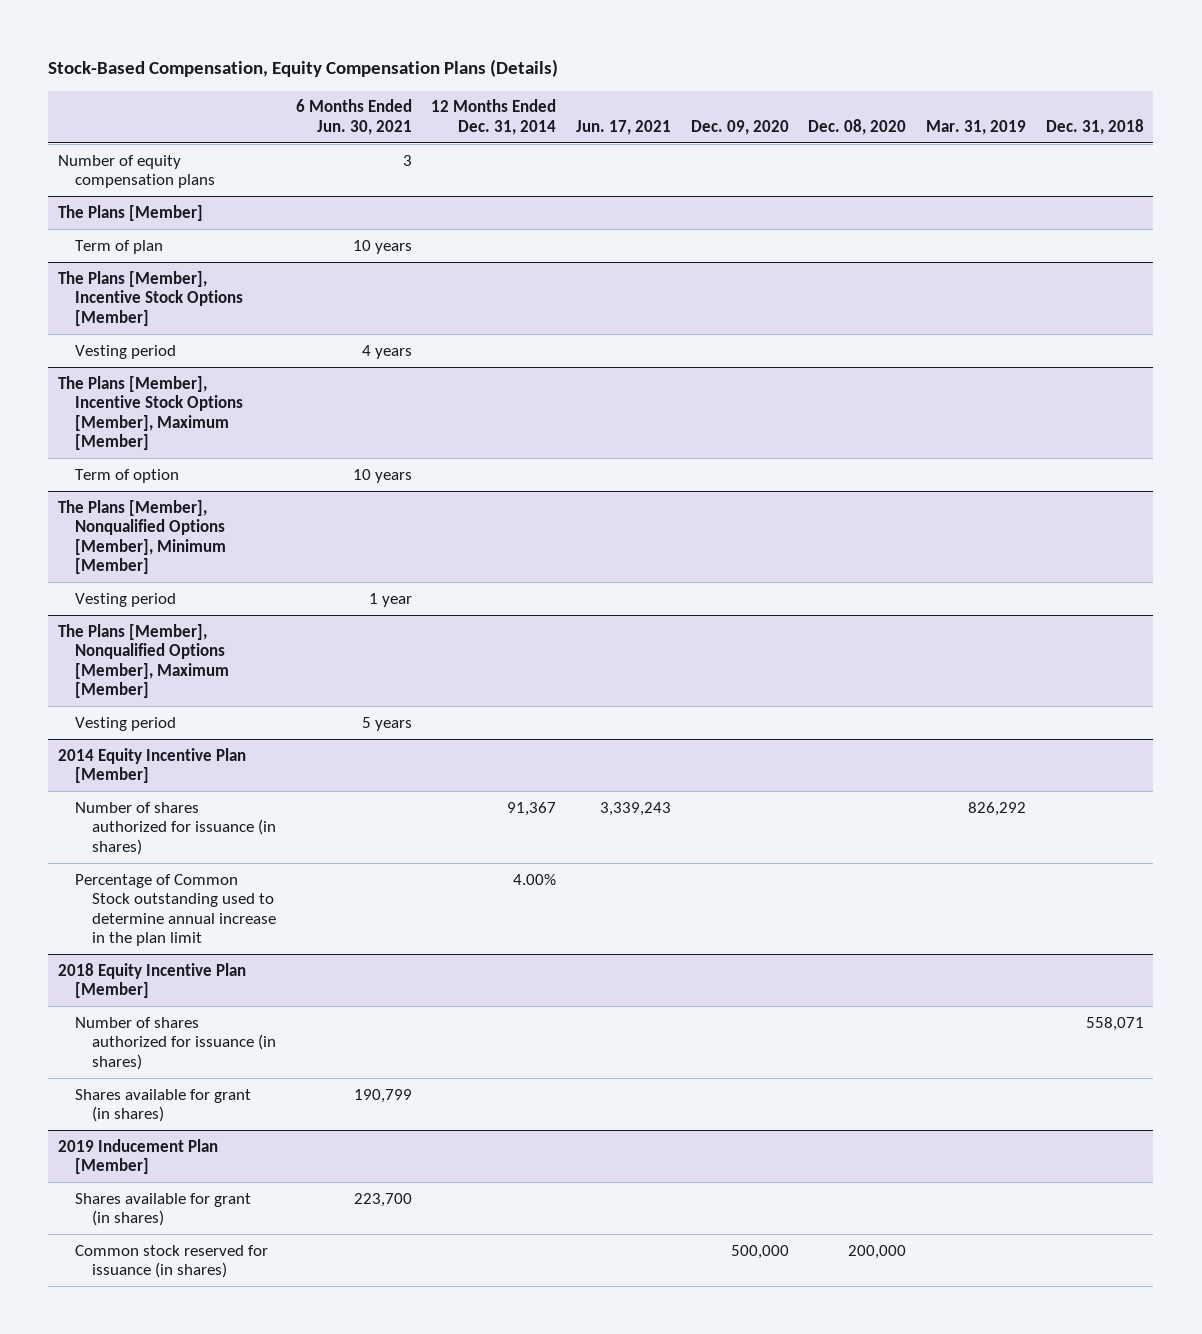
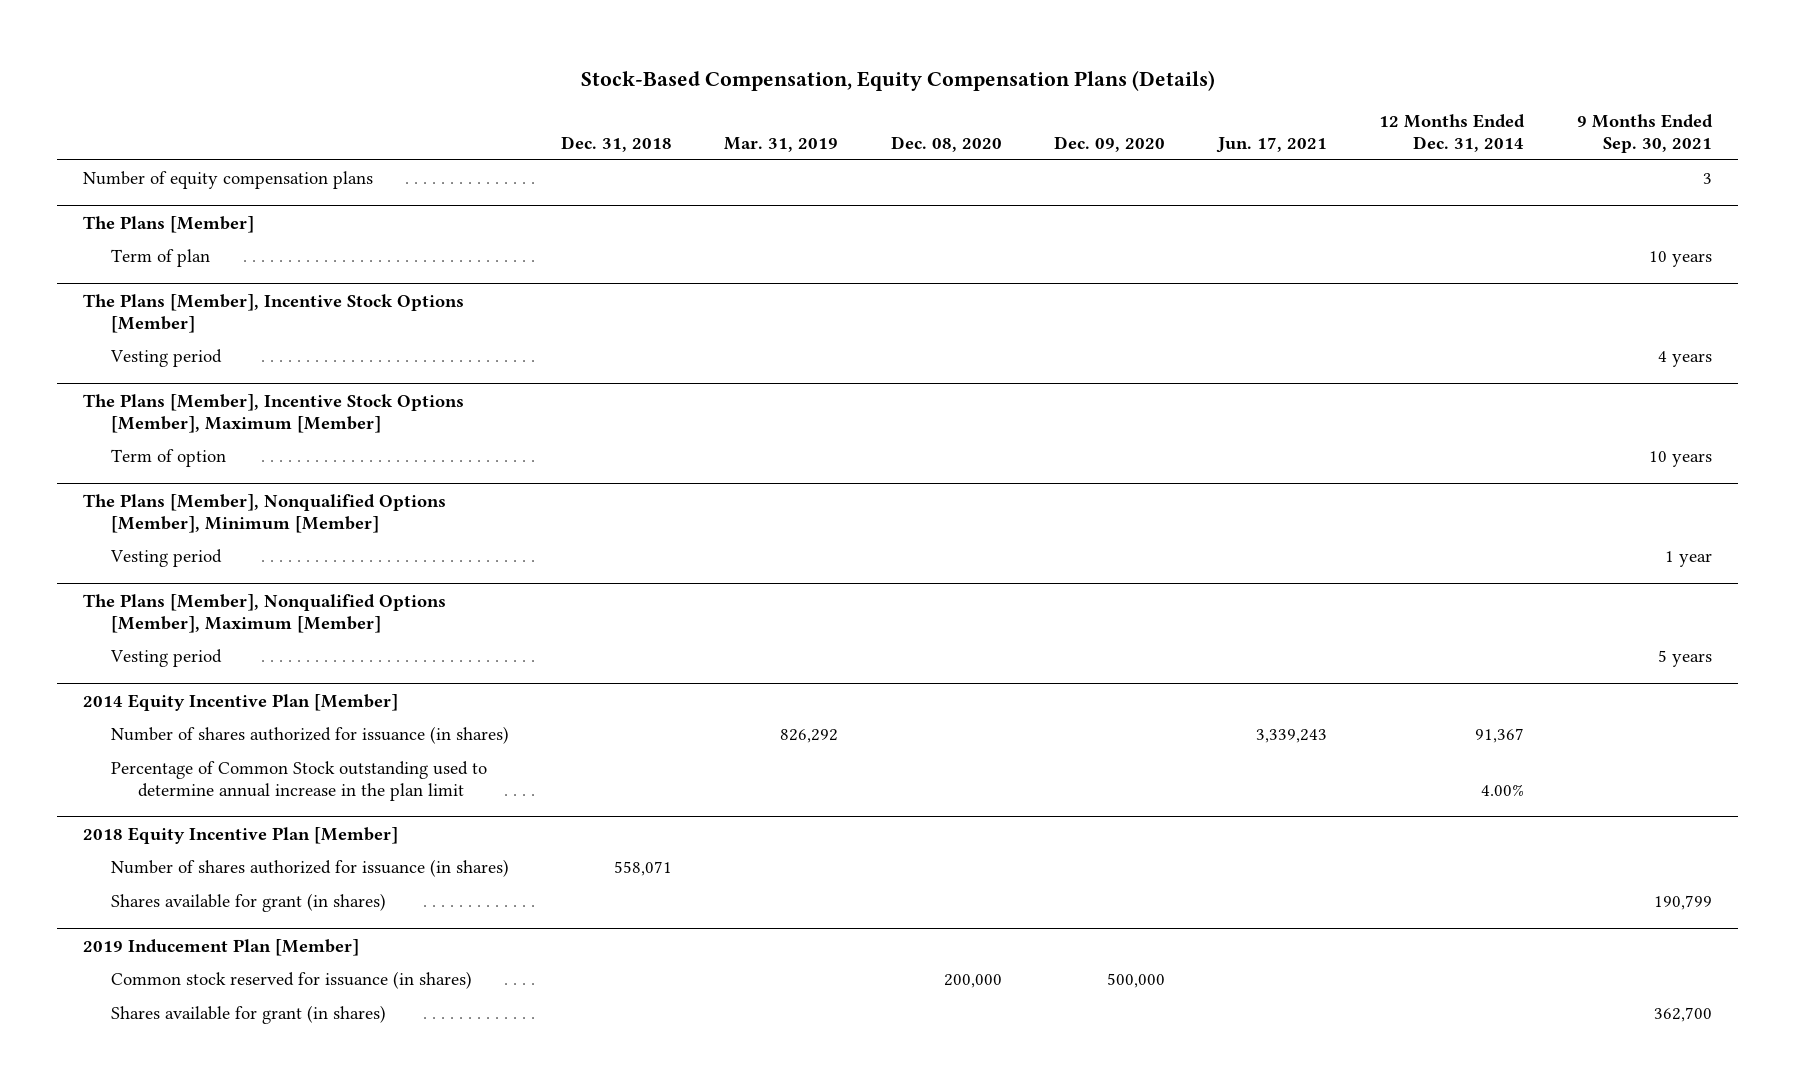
[295,99,412,135] 6 Months Ended Jun. 30, 2021 -> none
none -> [1576,114,1713,154] 9 Months Ended Sep. 30, 2021
[74,1192,251,1227] Shares available for grant (in shares) -> [110,1004,386,1024] Shares available for grant (in shares)

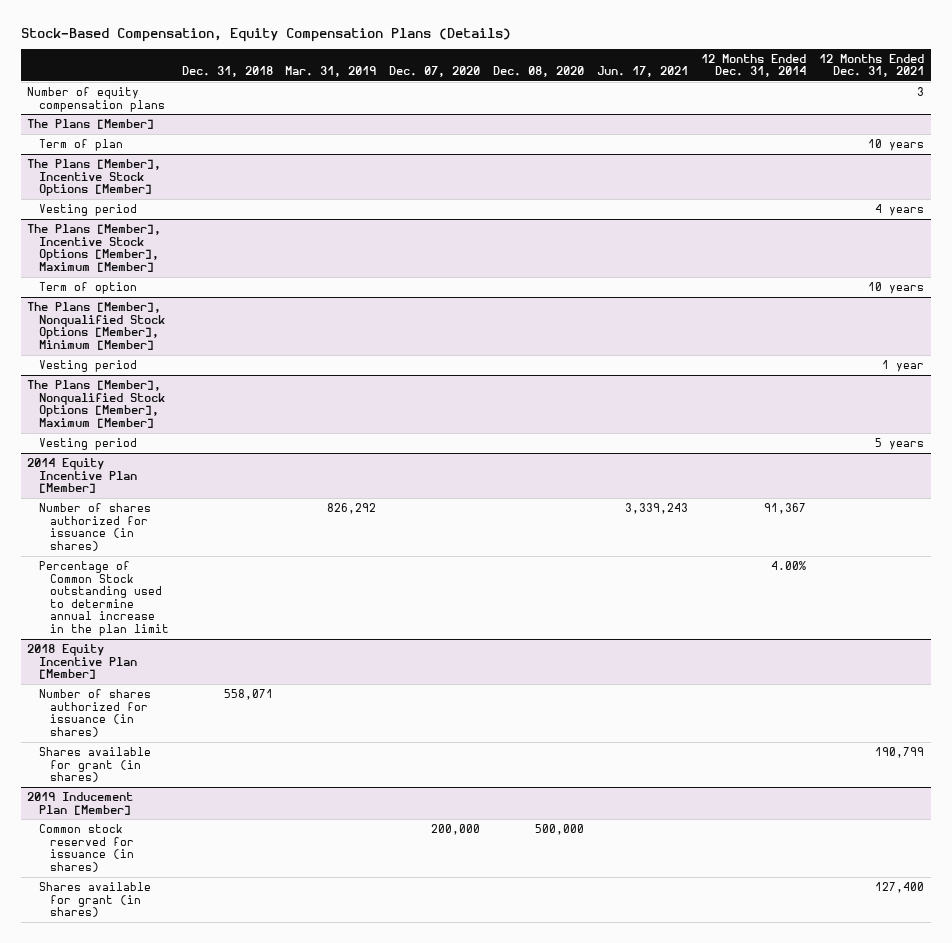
[1054,136,1166,153] Dec. 09, 2020 -> none
[1576,114,1713,154] 9 Months Ended Sep. 30, 2021 -> none
none -> [389,66,481,78] Dec. 07, 2020
none -> [819,53,925,78] 12 Months Ended Dec. 31, 2021
[83,493,447,533] The Plans [Member], Nonqualified Options [Member], Minimum [Member] -> [27,302,165,350] The Plans [Member], Nonqualified Stock Options [Member], Minimum [Member]
[83,593,447,633] The Plans [Member], Nonqualified Options [Member], Maximum [Member] -> [27,380,165,428] The Plans [Member], Nonqualified Stock Options [Member], Maximum [Member]
[943,973,1002,988] 200,000 -> [535,824,585,836] 500,000

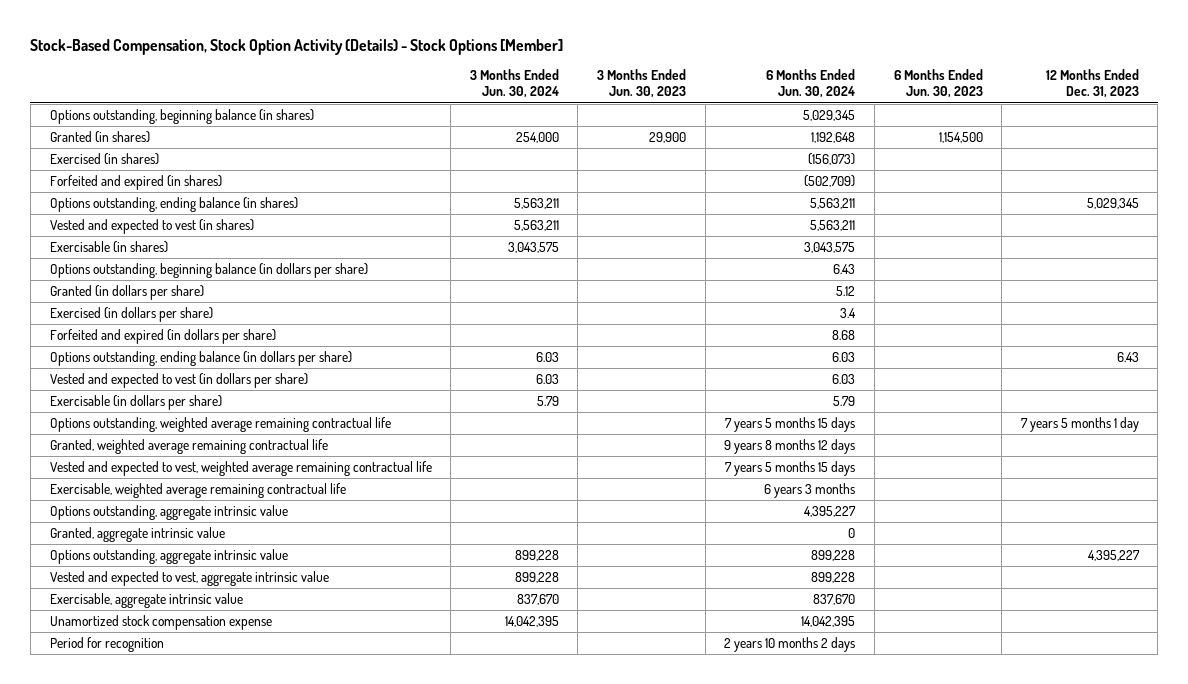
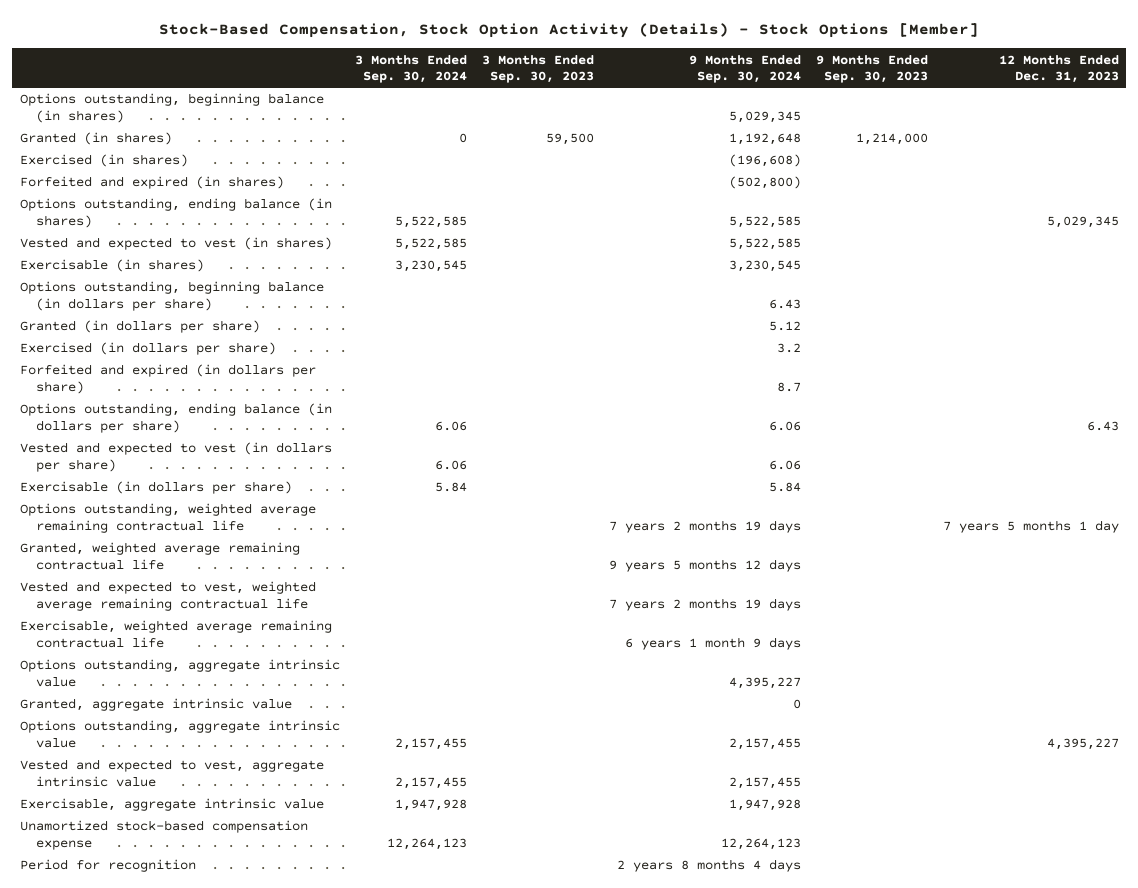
[469,69,559,99] 3 Months Ended Jun. 30, 2024 -> none
[597,69,687,99] 3 Months Ended Jun. 30, 2023 -> none
[766,69,856,99] 6 Months Ended Jun. 30, 2024 -> none
[893,69,983,99] 6 Months Ended Jun. 30, 2023 -> none
none -> [354,54,467,84] 3 Months Ended Sep. 30, 2024
none -> [481,54,594,84] 3 Months Ended Sep. 30, 2023
none -> [688,54,801,84] 9 Months Ended Sep. 30, 2024
none -> [815,54,928,84] 9 Months Ended Sep. 30, 2023
[49,615,272,631] Unamortized stock compensation expense -> [19,820,308,851] Unamortized stock-based compensation expense

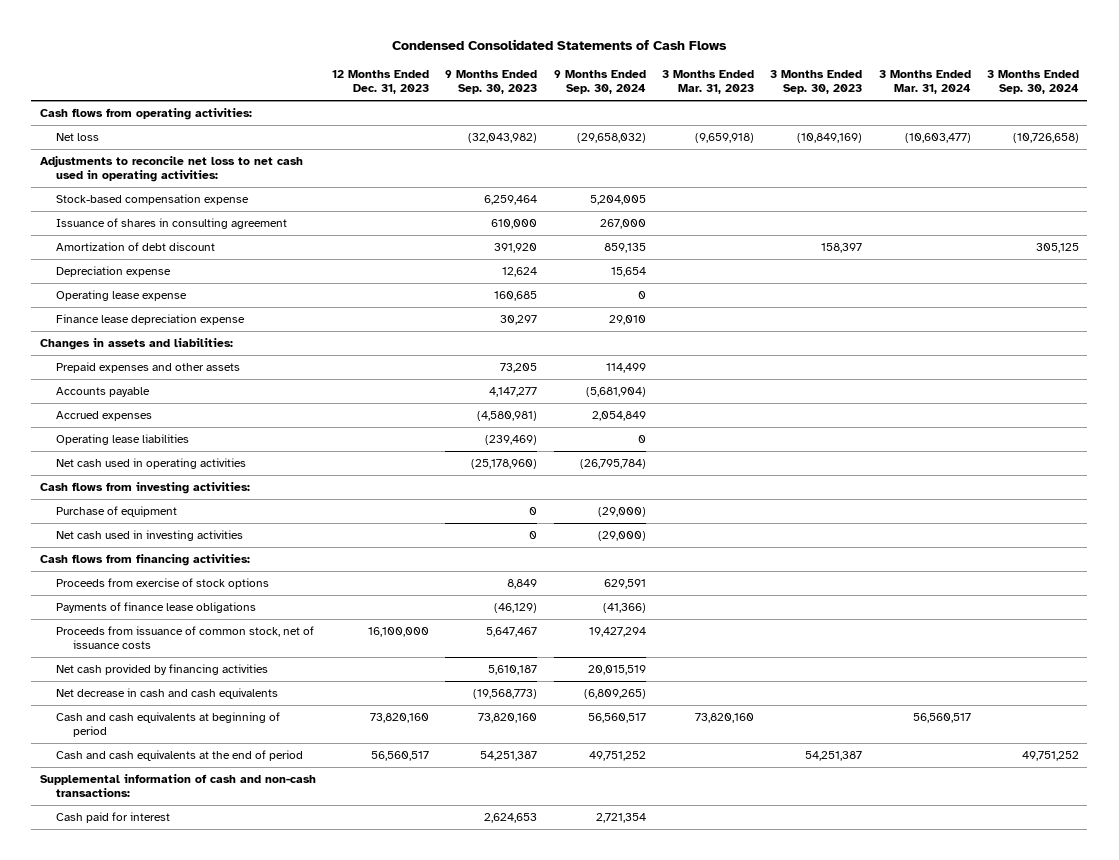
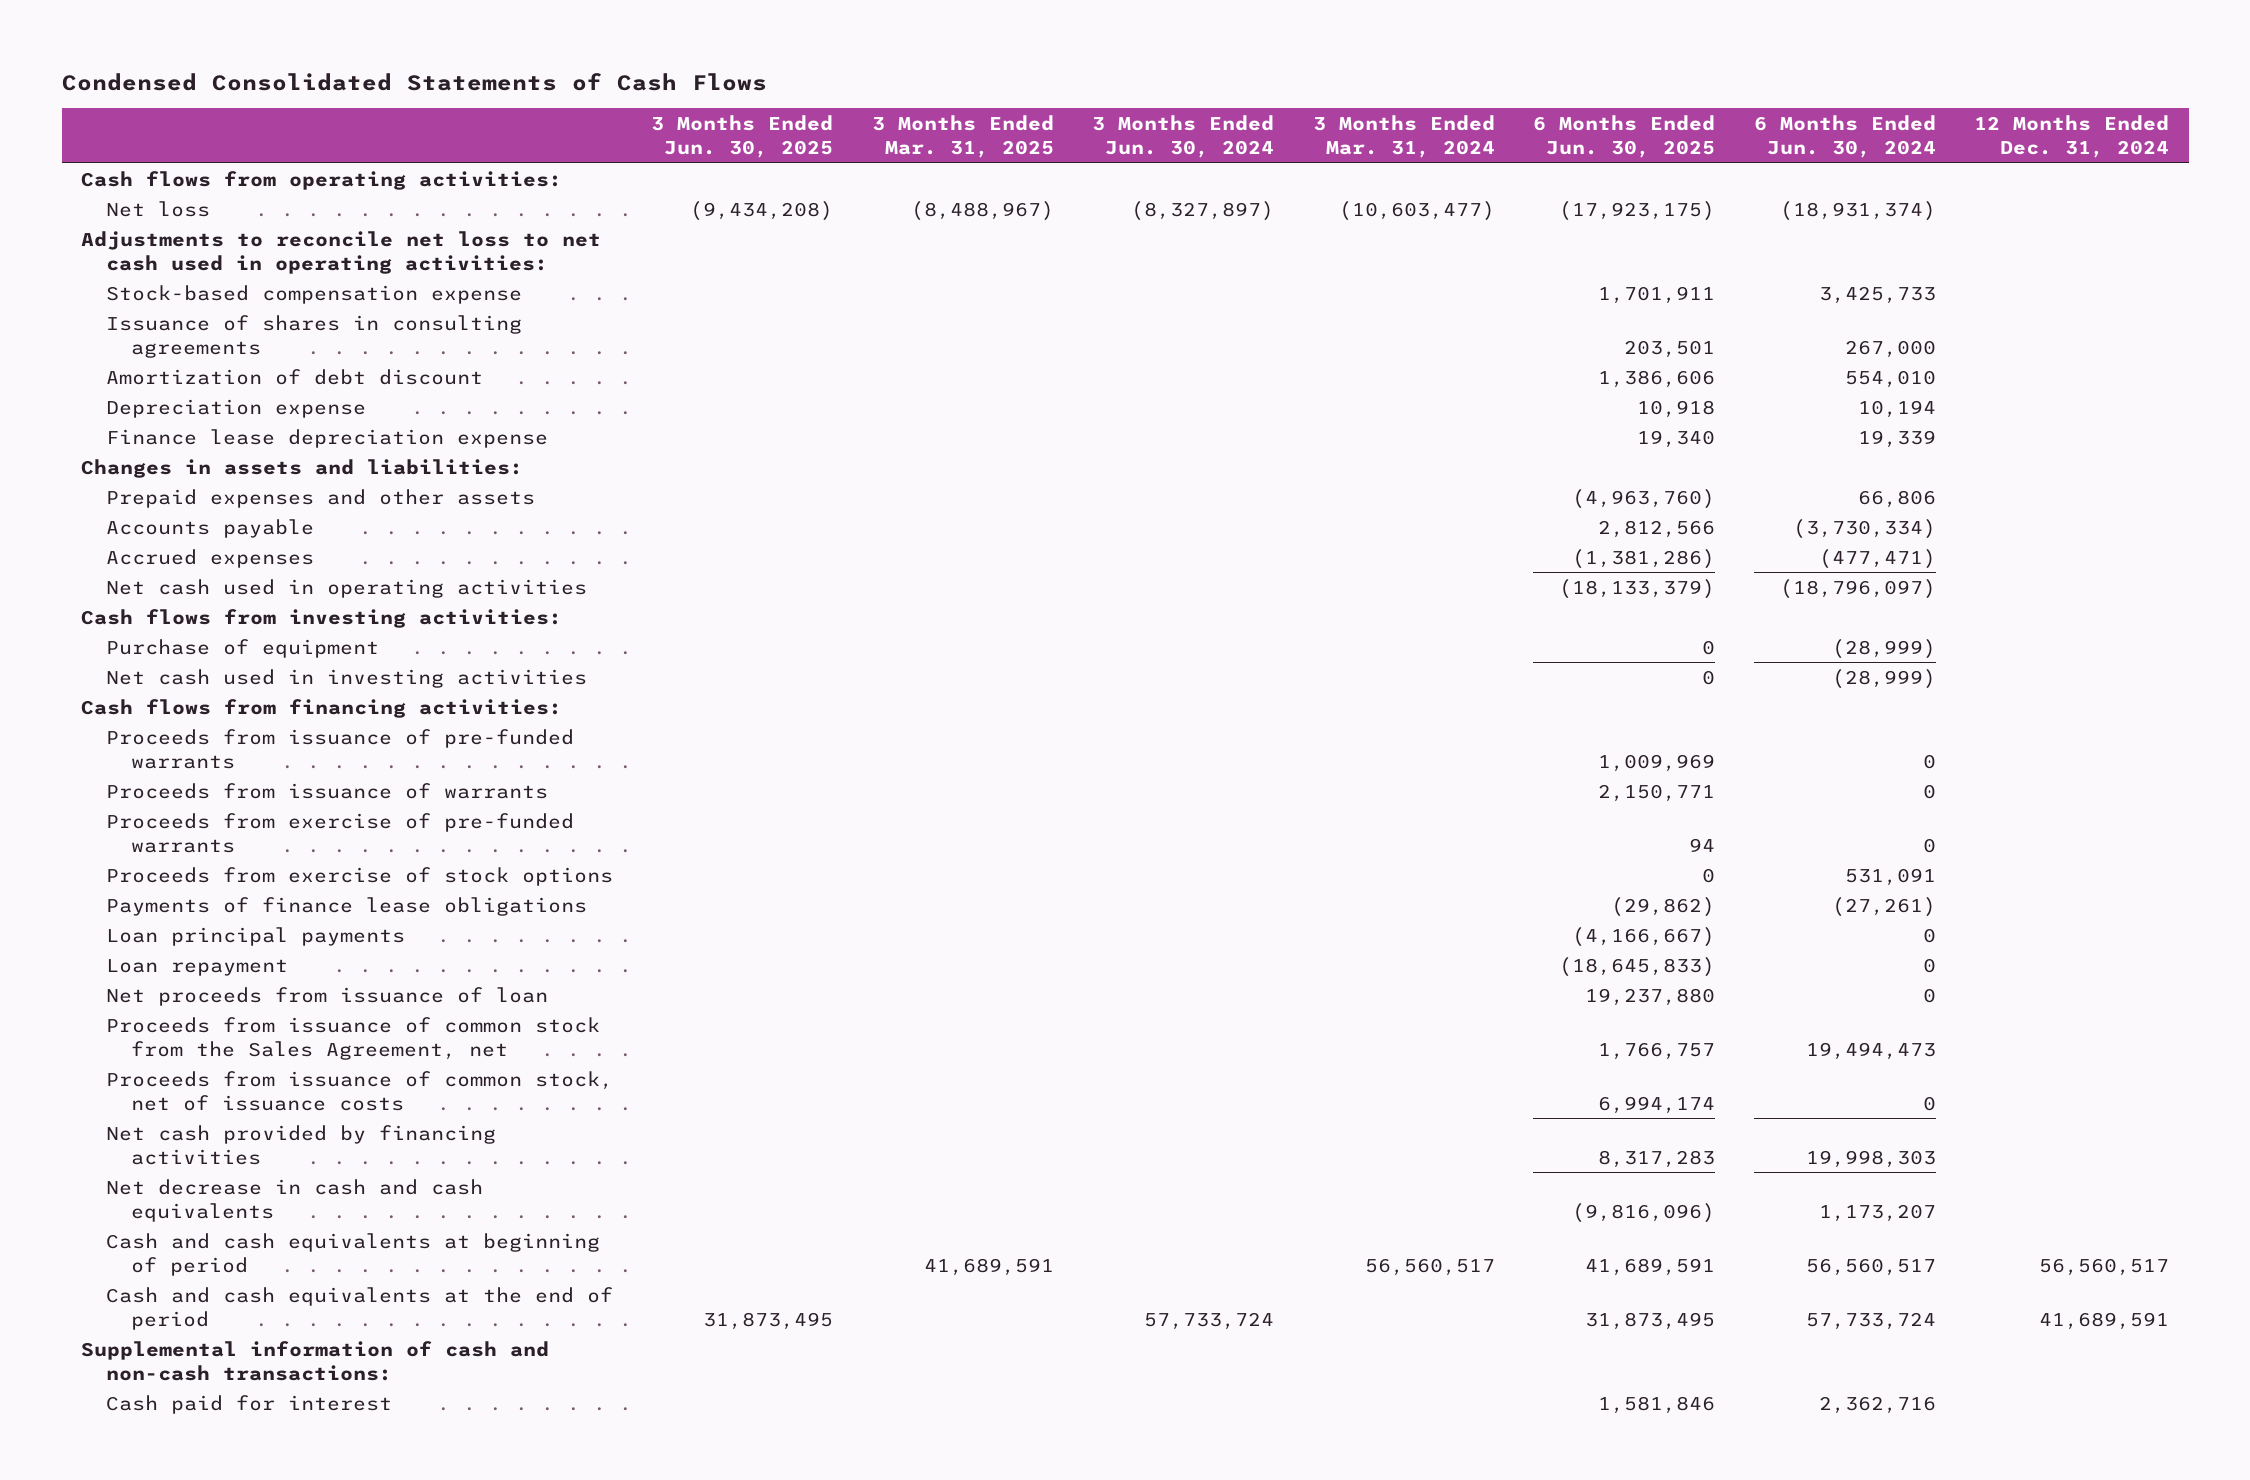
[331,70,429,95] 12 Months Ended Dec. 31, 2023 -> none
[445,70,538,95] 9 Months Ended Sep. 30, 2023 -> none
[553,70,646,95] 9 Months Ended Sep. 30, 2024 -> none
[661,70,754,95] 3 Months Ended Mar. 31, 2023 -> none
[770,70,863,95] 3 Months Ended Sep. 30, 2023 -> none
[987,70,1080,95] 3 Months Ended Sep. 30, 2024 -> none
none -> [651,115,834,159] 3 Months Ended Jun. 30, 2025
none -> [871,115,1054,159] 3 Months Ended Mar. 31, 2025
none -> [1092,115,1275,159] 3 Months Ended Jun. 30, 2024
none -> [1533,115,1716,159] 6 Months Ended Jun. 30, 2025
none -> [1753,115,1936,159] 6 Months Ended Jun. 30, 2024
none -> [1974,115,2170,159] 12 Months Ended Dec. 31, 2024
[56,217,288,229] Issuance of shares in consulting agreement -> [106,314,523,358] Issuance of shares in consulting agreements
[56,289,188,301] Operating lease expense -> none
[56,433,190,445] Operating lease liabilities -> none
none -> [106,728,575,769] Proceeds from issuance of pre-funded warrants
none -> [106,782,549,799] Proceeds from issuance of warrants
none -> [106,812,575,853] Proceeds from exercise of pre-funded warrants
none -> [106,926,406,946] Loan principal payments
none -> [106,958,289,976] Loan repayment
none -> [106,986,549,1006] Net proceeds from issuance of loan
none -> [106,1016,601,1060] Proceeds from issuance of common stock from the Sales Agreement, net

